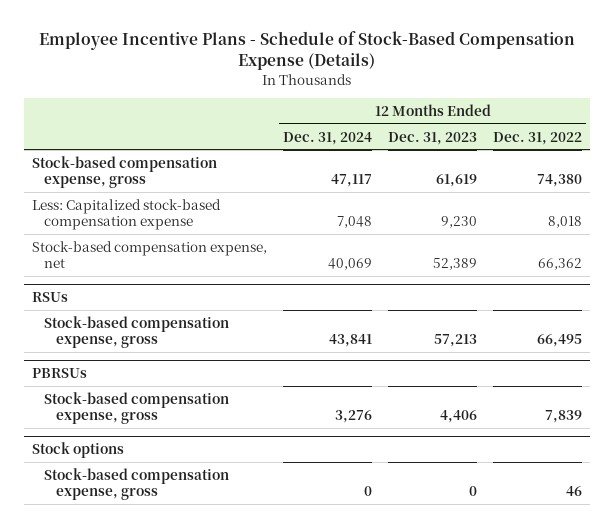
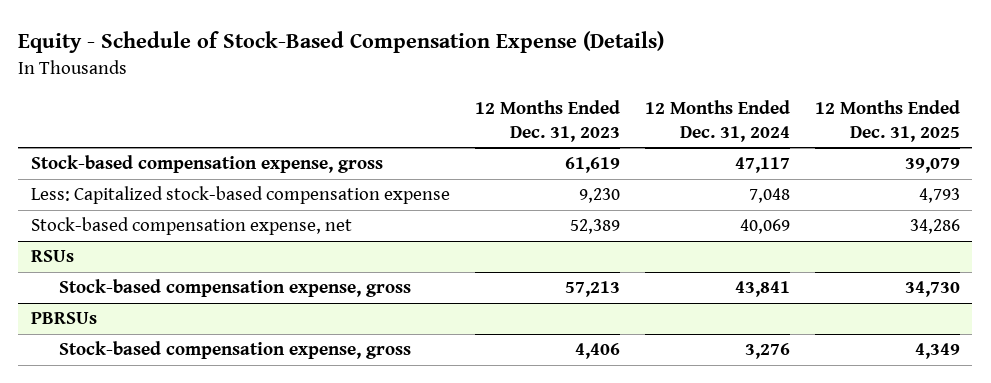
[39,31,576,71] Employee Incentive Plans - Schedule of Stock-Based Compensation Expense (Details) -> [18,31,665,54] Equity - Schedule of Stock-Based Compensation Expense (Details)
[493,131,583,145] Dec. 31, 2022 -> none
none -> [814,100,960,142] 12 Months Ended Dec. 31, 2025
[32,441,125,458] Stock options -> none
[43,467,229,500] Stock-based compensation expense, gross -> none

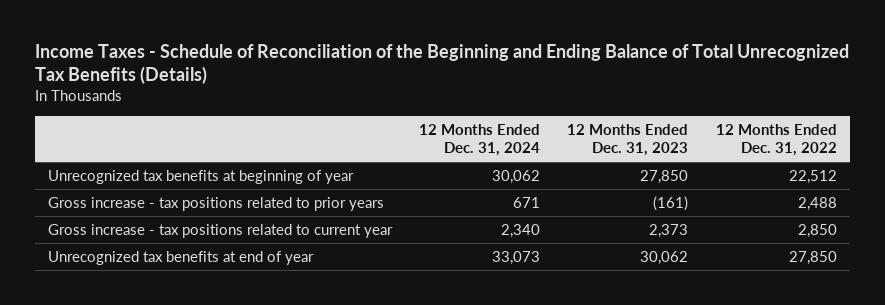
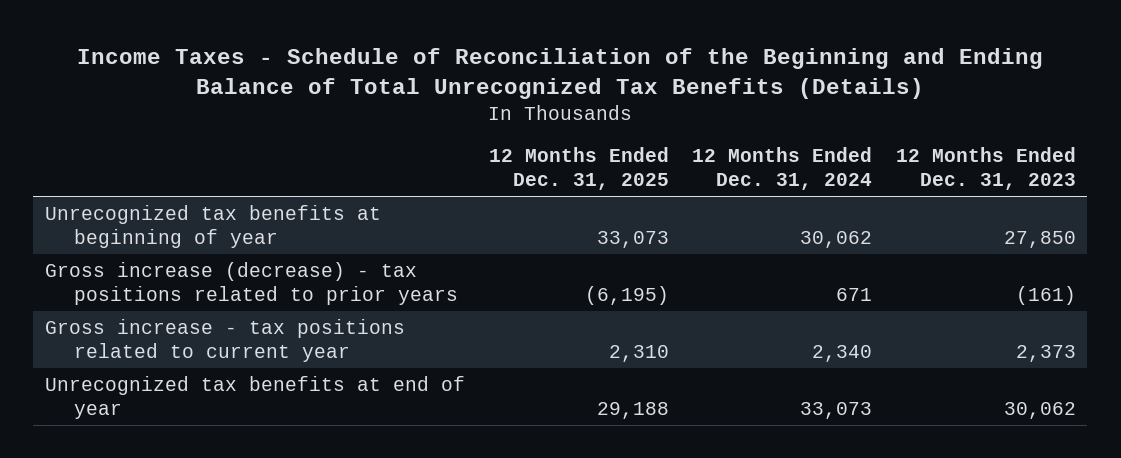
[715,124,837,156] 12 Months Ended Dec. 31, 2022 -> none
none -> [488,147,669,191] 12 Months Ended Dec. 31, 2025
[48,196,385,211] Gross increase - tax positions related to prior years -> [45,261,459,305] Gross increase (decrease) - tax positions related to prior years

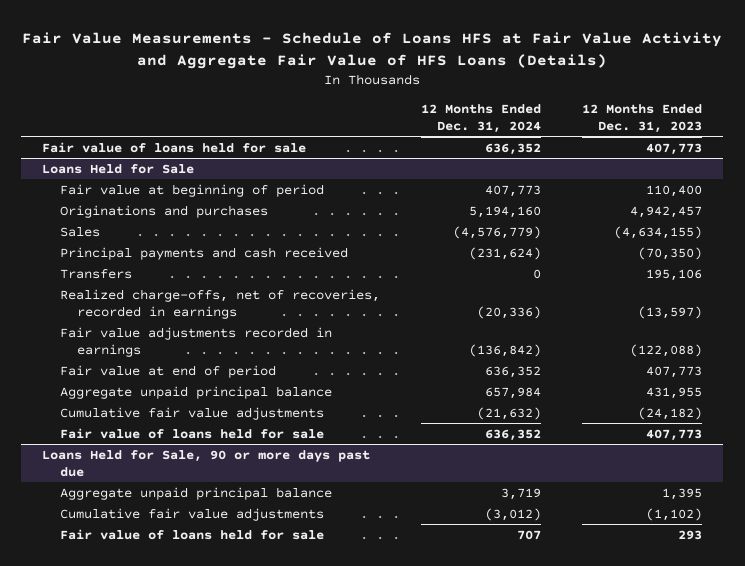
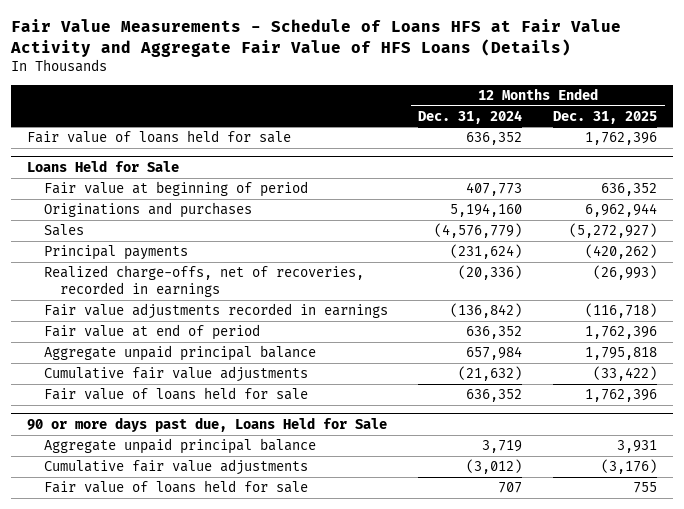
[582,103,703,133] 12 Months Ended Dec. 31, 2023 -> none
none -> [553,110,658,124] Dec. 31, 2025
[59,268,132,279] Transfers -> none
[59,246,348,260] Principal payments and cash received -> [43,245,188,261] Principal payments
[42,449,371,477] Loans Held for Sale, 90 or more days past due -> [26,416,387,432] 90 or more days past due, Loans Held for Sale

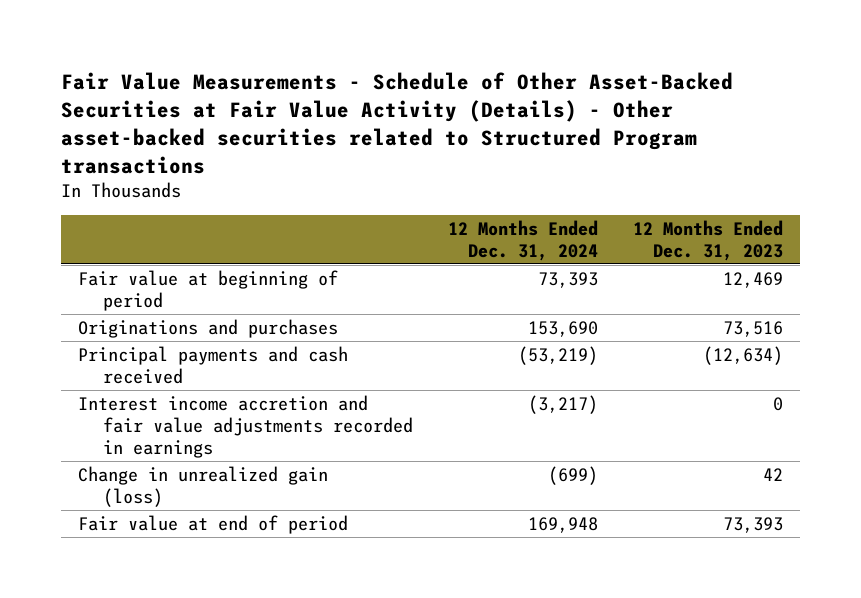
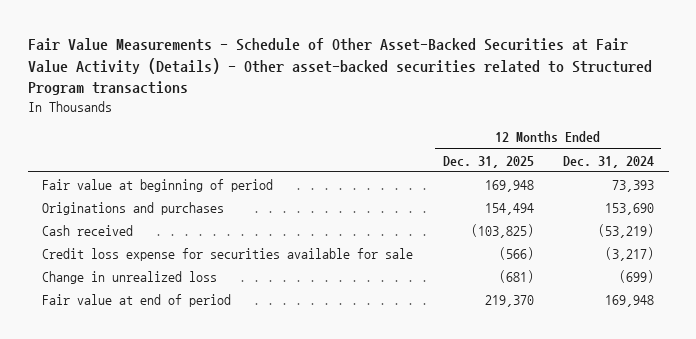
[632,219,783,261] 12 Months Ended Dec. 31, 2023 -> none
none -> [442,155,534,168] Dec. 31, 2025
[78,345,349,384] Principal payments and cash received -> [42,225,134,237] Cash received
[78,394,414,458] Interest income accretion and fair value adjustments recorded in earnings -> [42,248,414,262] Credit loss expense for securities available for sale
[78,465,329,507] Change in unrealized gain (loss) -> [42,271,218,285] Change in unrealized loss

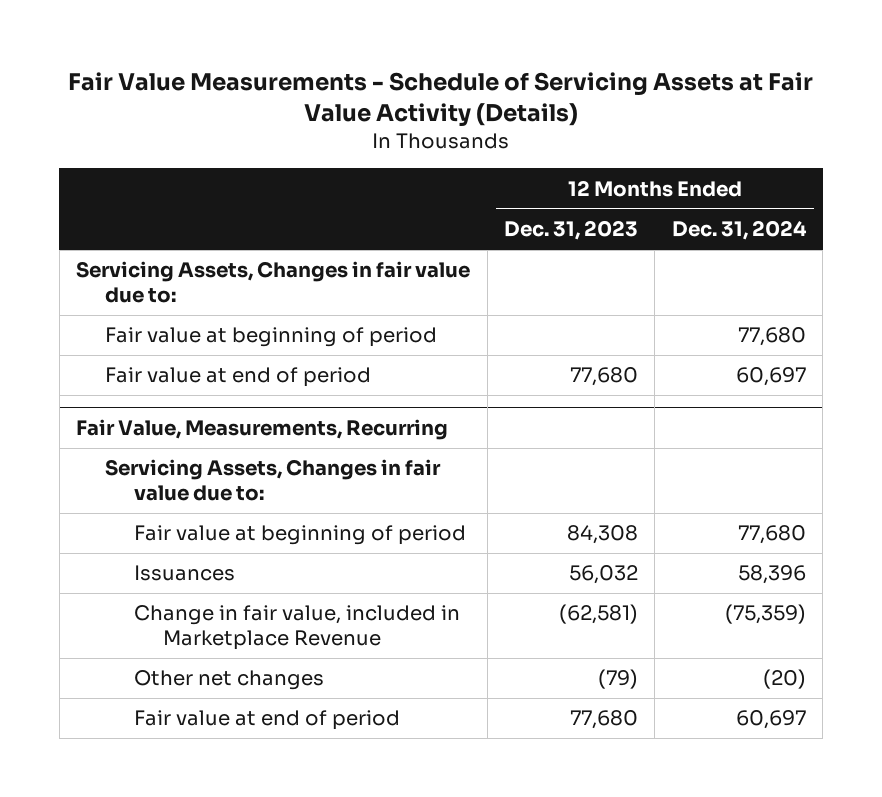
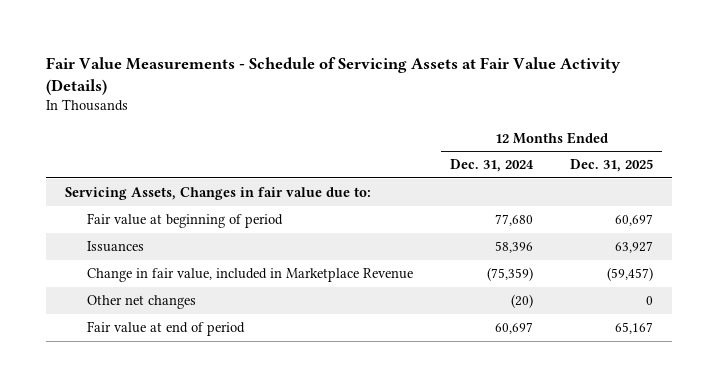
[504,220,639,241] Dec. 31, 2023 -> none
none -> [570,159,654,173] Dec. 31, 2025
[105,367,372,388] Fair value at end of period -> none
[76,418,449,440] Fair Value, Measurements, Recurring -> none
[105,459,442,501] Servicing Assets, Changes in fair value due to: -> none
[134,525,467,546] Fair value at beginning of period -> none

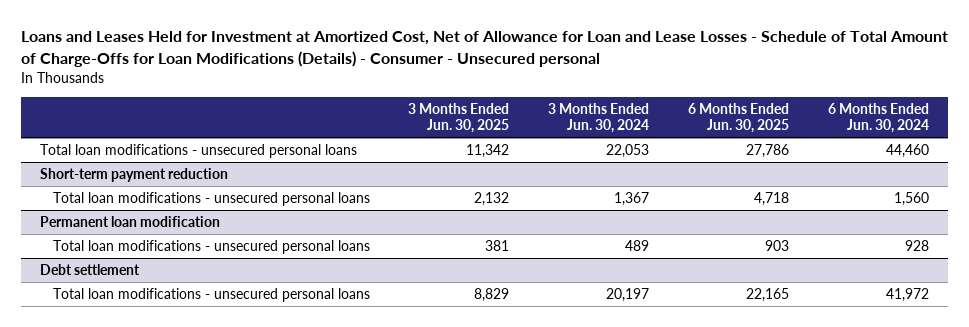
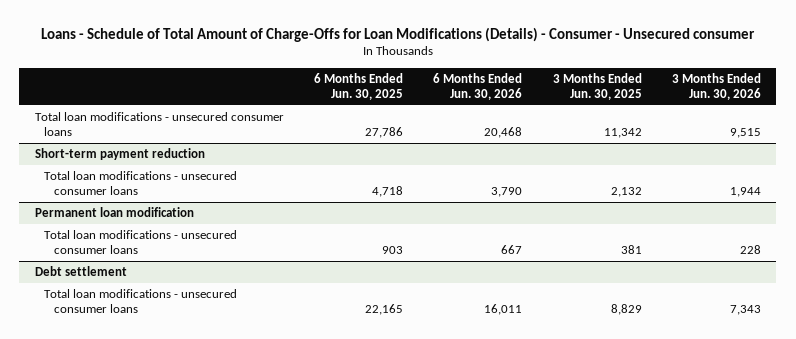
[20,31,948,67] Loans and Leases Held for Investment at Amortized Cost, Net of Allowance for Loan and Lease Losses - Schedule of Total Amount of Charge-Offs for Loan Modifications (Details) - Consumer - Unsecured personal -> [40,26,755,42] Loans - Schedule of Total Amount of Charge-Offs for Loan Modifications (Details) - Consumer - Unsecured consumer
[548,102,650,134] 3 Months Ended Jun. 30, 2024 -> none
[827,102,929,134] 6 Months Ended Jun. 30, 2024 -> none
none -> [433,72,523,100] 6 Months Ended Jun. 30, 2026
none -> [672,72,762,100] 3 Months Ended Jun. 30, 2026
[39,143,357,158] Total loan modifications - unsecured personal loans -> [34,111,284,137] Total loan modifications - unsecured consumer loans
[52,191,370,206] Total loan modifications - unsecured personal loans -> [44,170,238,196] Total loan modifications - unsecured consumer loans
[52,239,370,254] Total loan modifications - unsecured personal loans -> [44,229,238,255] Total loan modifications - unsecured consumer loans
[52,287,370,302] Total loan modifications - unsecured personal loans -> [44,288,238,314] Total loan modifications - unsecured consumer loans

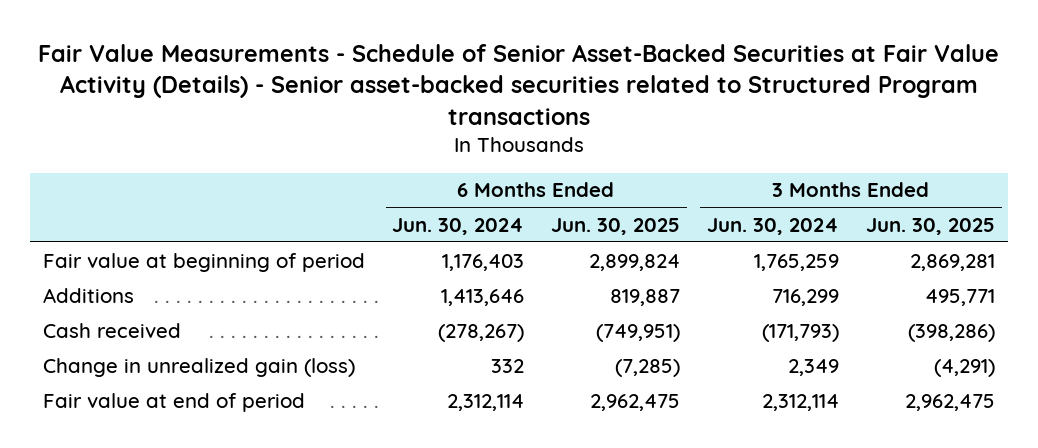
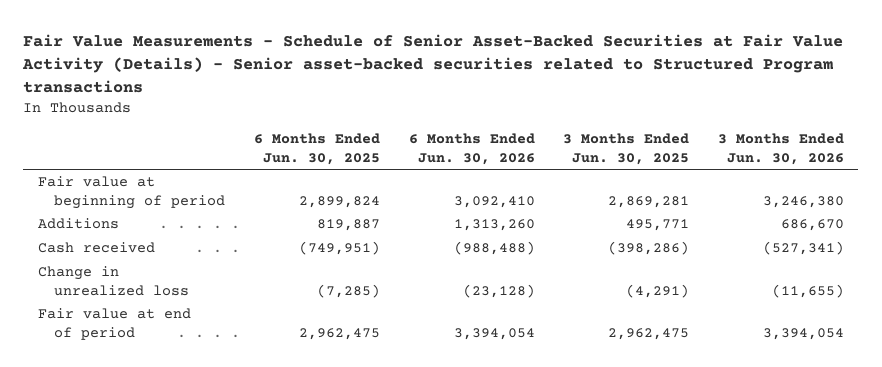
[392,217,525,235] Jun. 30, 2024 -> none
[707,217,840,235] Jun. 30, 2024 -> none
none -> [408,133,535,165] 6 Months Ended Jun. 30, 2026
none -> [718,133,845,165] 3 Months Ended Jun. 30, 2026
[43,357,356,377] Change in unrealized gain (loss) -> [37,266,190,296] Change in unrealized loss

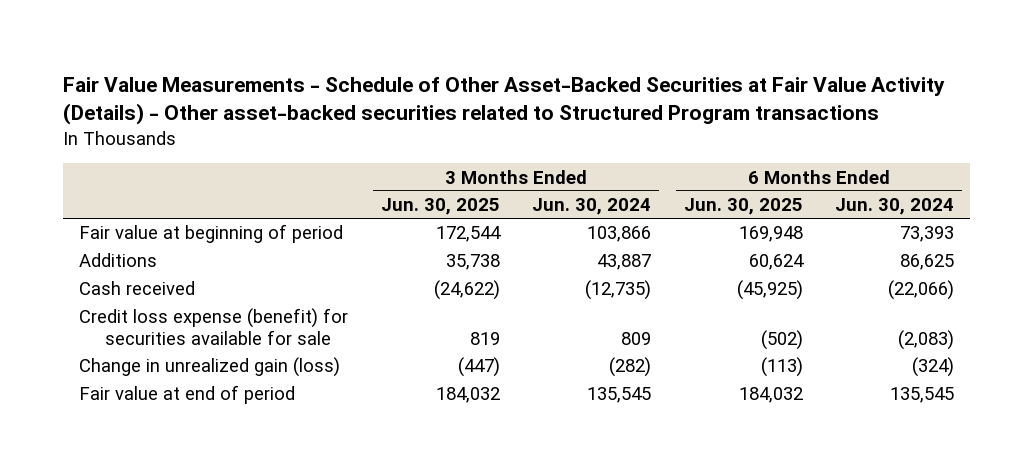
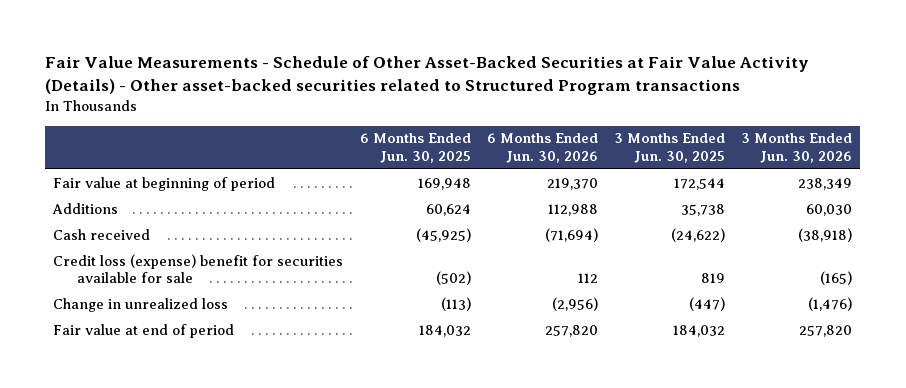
[532,198,652,216] Jun. 30, 2024 -> none
[835,198,955,216] Jun. 30, 2024 -> none
none -> [486,133,598,163] 6 Months Ended Jun. 30, 2026
none -> [741,133,853,163] 3 Months Ended Jun. 30, 2026
[79,308,349,346] Credit loss expense (benefit) for securities available for sale -> [53,253,344,284] Credit loss (expense) benefit for securities available for sale
[79,357,341,378] Change in unrealized gain (loss) -> [53,297,229,312] Change in unrealized loss

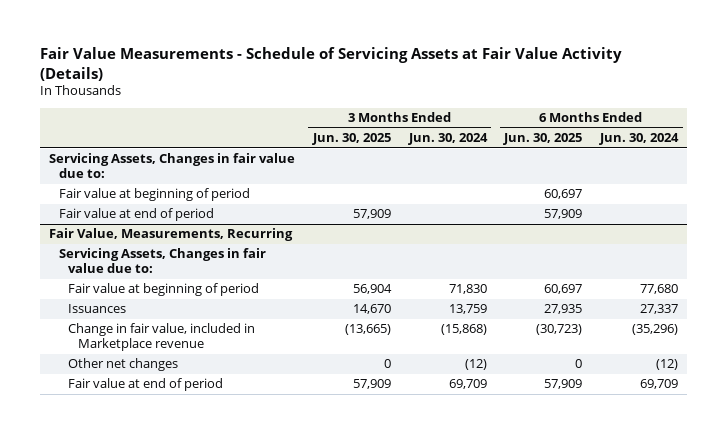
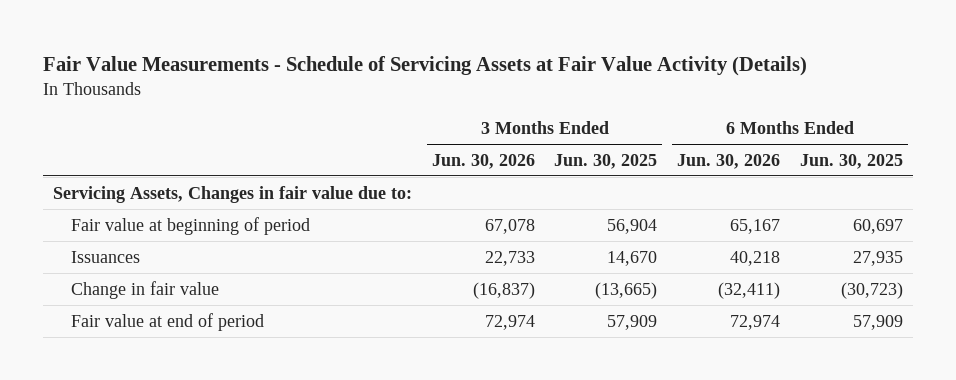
[407,133,488,146] Jun. 30, 2024 -> none
[599,133,680,146] Jun. 30, 2024 -> none
none -> [431,153,535,169] Jun. 30, 2026
none -> [677,153,781,169] Jun. 30, 2026
[58,188,250,202] Fair value at beginning of period -> none
[58,208,214,222] Fair value at end of period -> none
[48,228,293,242] Fair Value, Measurements, Recurring -> none
[58,248,266,274] Servicing Assets, Changes in fair value due to: -> none
[68,358,179,372] Other net changes -> none
[68,323,256,352] Change in fair value, included in Marketplace revenue -> [70,280,219,299] Change in fair value

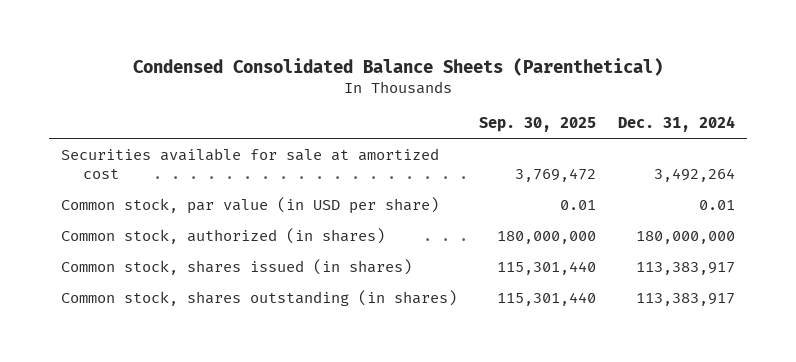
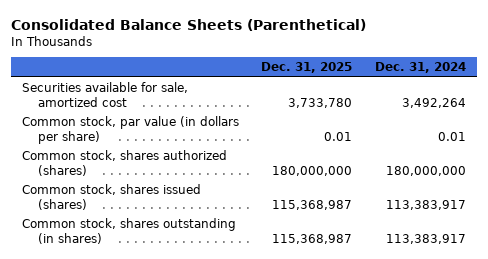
[133,57,664,76] Condensed Consolidated Balance Sheets (Parenthetical) -> [11,18,367,31] Consolidated Balance Sheets (Parenthetical)
[479,117,597,133] Sep. 30, 2025 -> none
none -> [261,62,353,74] Dec. 31, 2025
[60,147,439,179] Securities available for sale at amortized cost -> [22,81,189,107] Securities available for sale, amortized cost
[60,196,439,214] Common stock, par value (in USD per share) -> [22,115,240,144] Common stock, par value (in dollars per share)
[60,227,385,244] Common stock, authorized (in shares) -> [22,149,228,176] Common stock, shares authorized (shares)
[60,258,412,275] Common stock, shares issued (in shares) -> [22,183,202,210] Common stock, shares issued (shares)

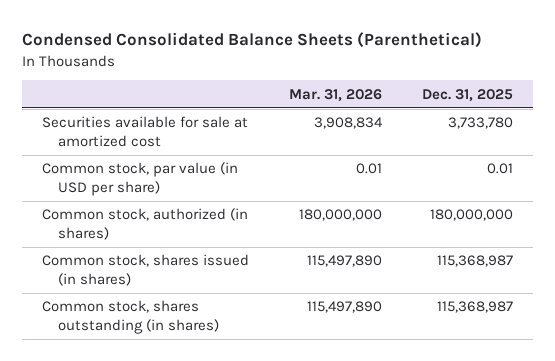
[11,18,367,31] Consolidated Balance Sheets (Parenthetical) -> [22,32,483,49] Condensed Consolidated Balance Sheets (Parenthetical)
[374,62,466,74] Dec. 31, 2024 -> none
none -> [288,88,382,102] Mar. 31, 2026
[22,81,189,107] Securities available for sale, amortized cost -> [42,116,249,148] Securities available for sale at amortized cost
[22,115,240,144] Common stock, par value (in dollars per share) -> [42,162,239,197] Common stock, par value (in USD per share)
[22,149,228,176] Common stock, shares authorized (shares) -> [42,208,249,241] Common stock, authorized (in shares)
[22,183,202,210] Common stock, shares issued (shares) -> [42,254,250,287] Common stock, shares issued (in shares)

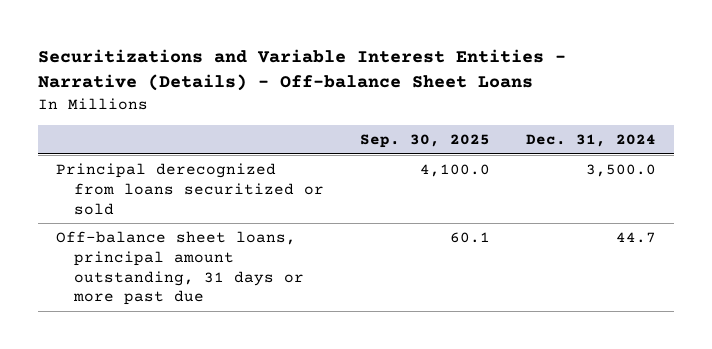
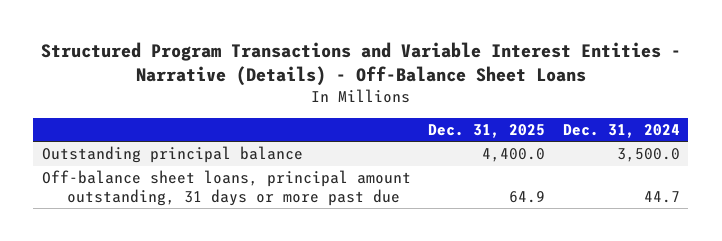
[37,49,566,92] Securitizations and Variable Interest Entities - Narrative (Details) - Off-balance Sheet Loans -> [40,42,681,87] Structured Program Transactions and Variable Interest Entities - Narrative (Details) - Off-Balance Sheet Loans
[359,133,490,148] Sep. 30, 2025 -> none
none -> [428,124,546,139] Dec. 31, 2025
[55,163,325,215] Principal derecognized from loans securitized or sold -> [42,146,304,164] Outstanding principal balance

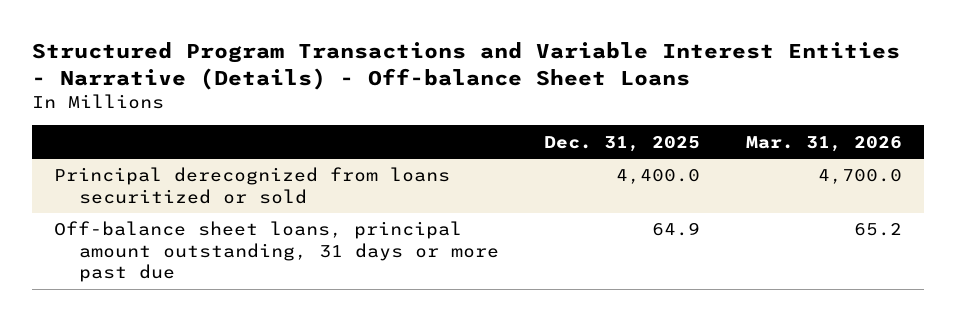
[40,42,681,87] Structured Program Transactions and Variable Interest Entities - Narrative (Details) - Off-Balance Sheet Loans -> [31,42,900,90] Structured Program Transactions and Variable Interest Entities - Narrative (Details) - Off-balance Sheet Loans
[562,124,680,139] Dec. 31, 2024 -> none
none -> [745,135,902,152] Mar. 31, 2026
[42,146,304,164] Outstanding principal balance -> [54,167,451,204] Principal derecognized from loans securitized or sold

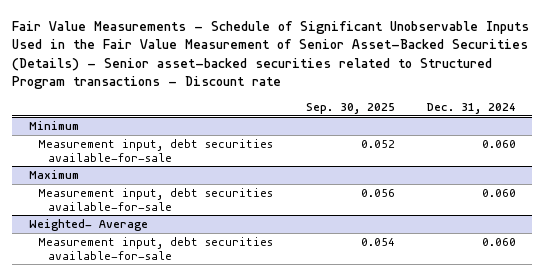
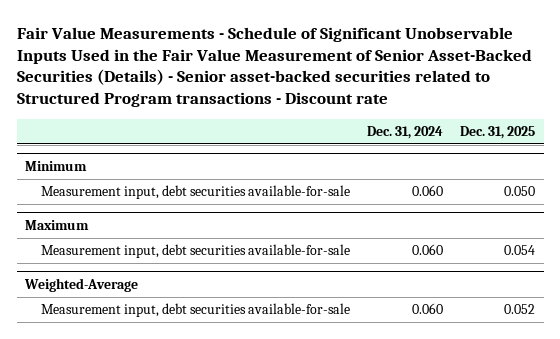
[305,102,395,114] Sep. 30, 2025 -> none
none -> [460,125,536,139] Dec. 31, 2025
[28,218,148,231] Weighted- Average -> [24,278,139,293] Weighted-Average

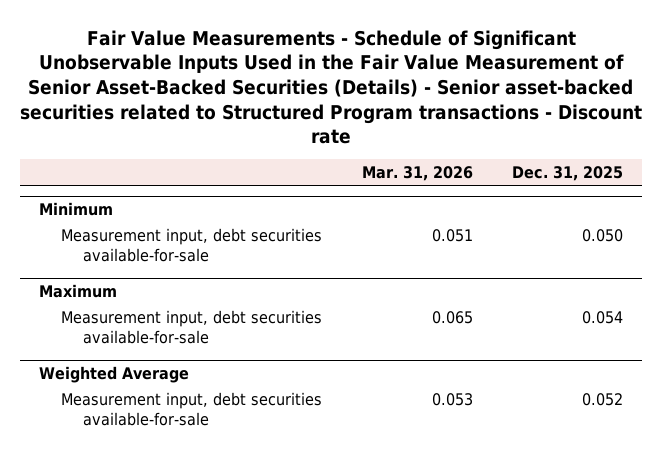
[367,125,444,139] Dec. 31, 2024 -> none
none -> [361,166,473,182] Mar. 31, 2026
[24,278,139,293] Weighted-Average -> [39,365,190,383] Weighted Average

